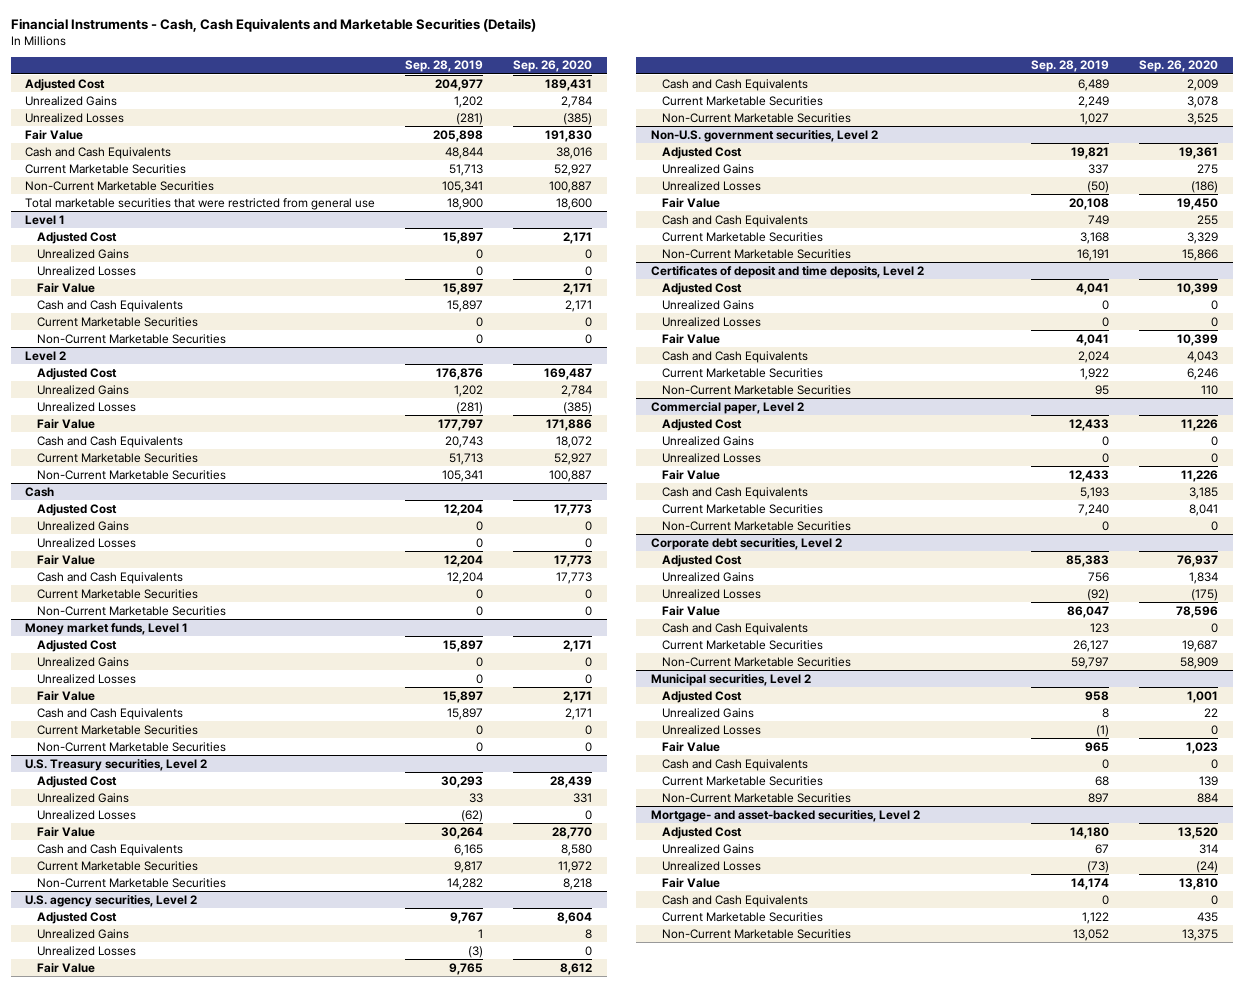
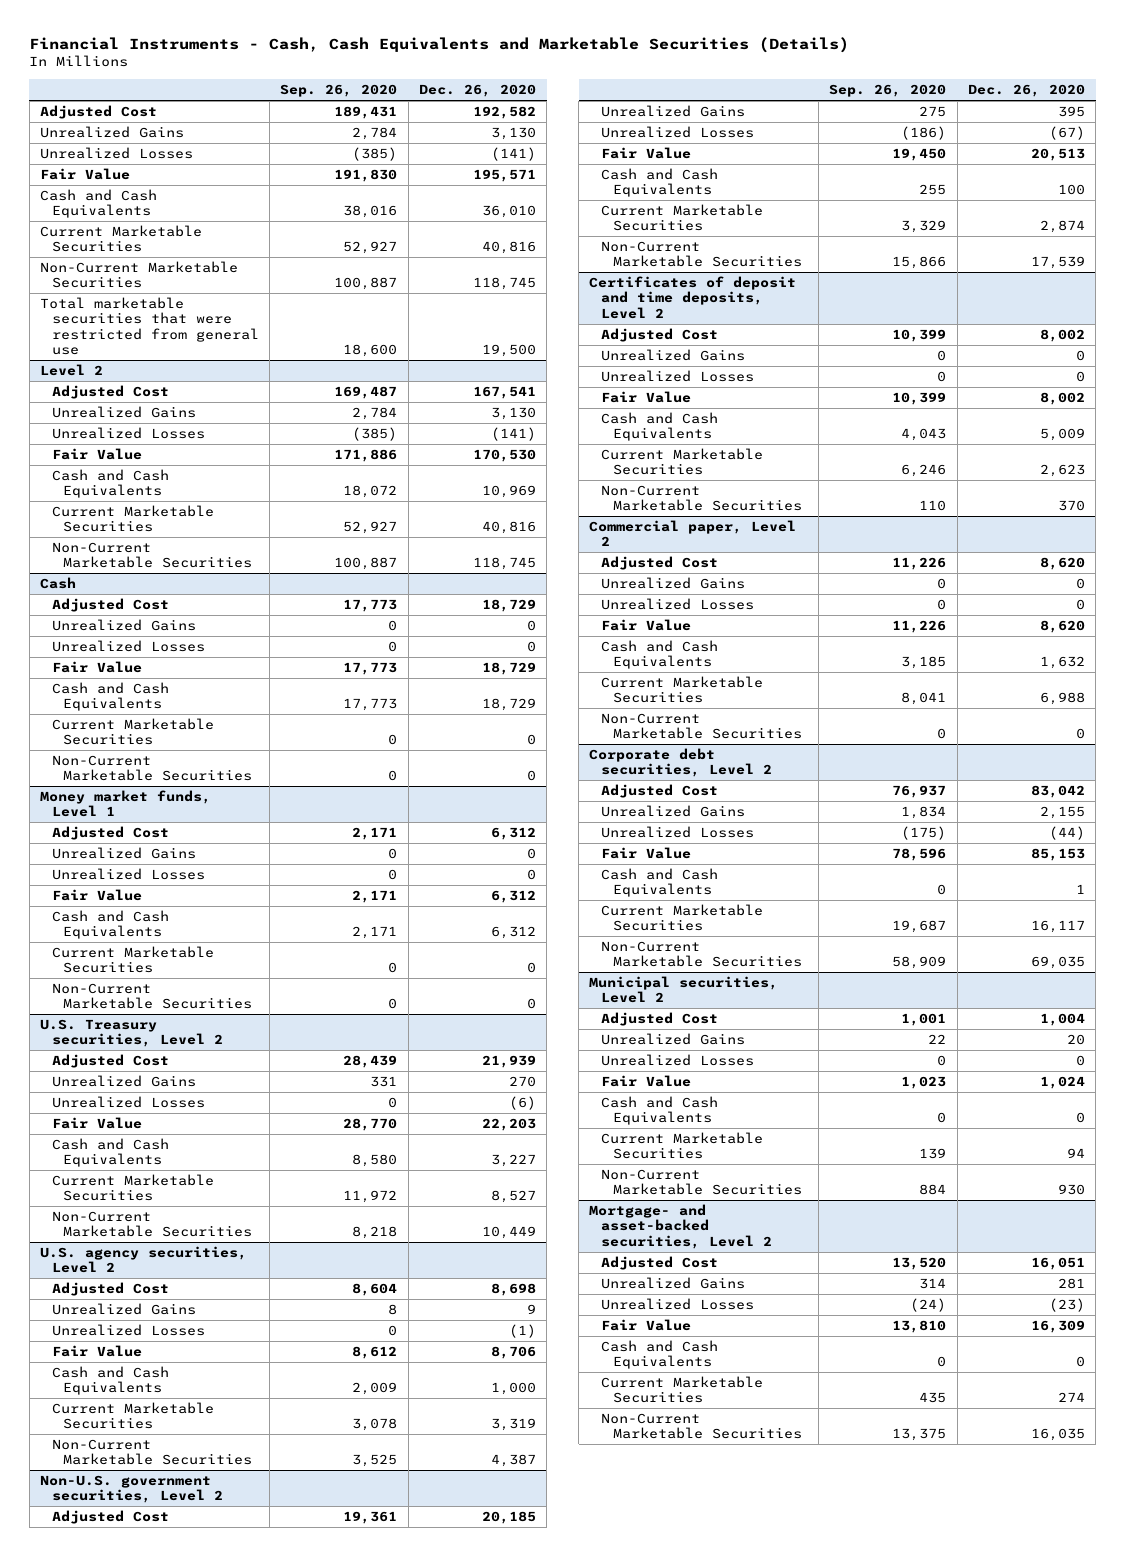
[405,60,484,73] Sep. 28, 2019 -> none
none -> [418,84,536,98] Dec. 26, 2020
[25,214,66,225] Level 1 -> none
[36,231,117,244] Adjusted Cost -> none
[36,248,129,259] Unrealized Gains -> none
[36,265,136,276] Unrealized Losses -> none
[36,282,95,293] Fair Value -> none
[36,299,183,312] Cash and Cash Equivalents -> none
[36,316,198,327] Current Marketable Securities -> none
[36,333,226,344] Non-Current Marketable Securities -> none

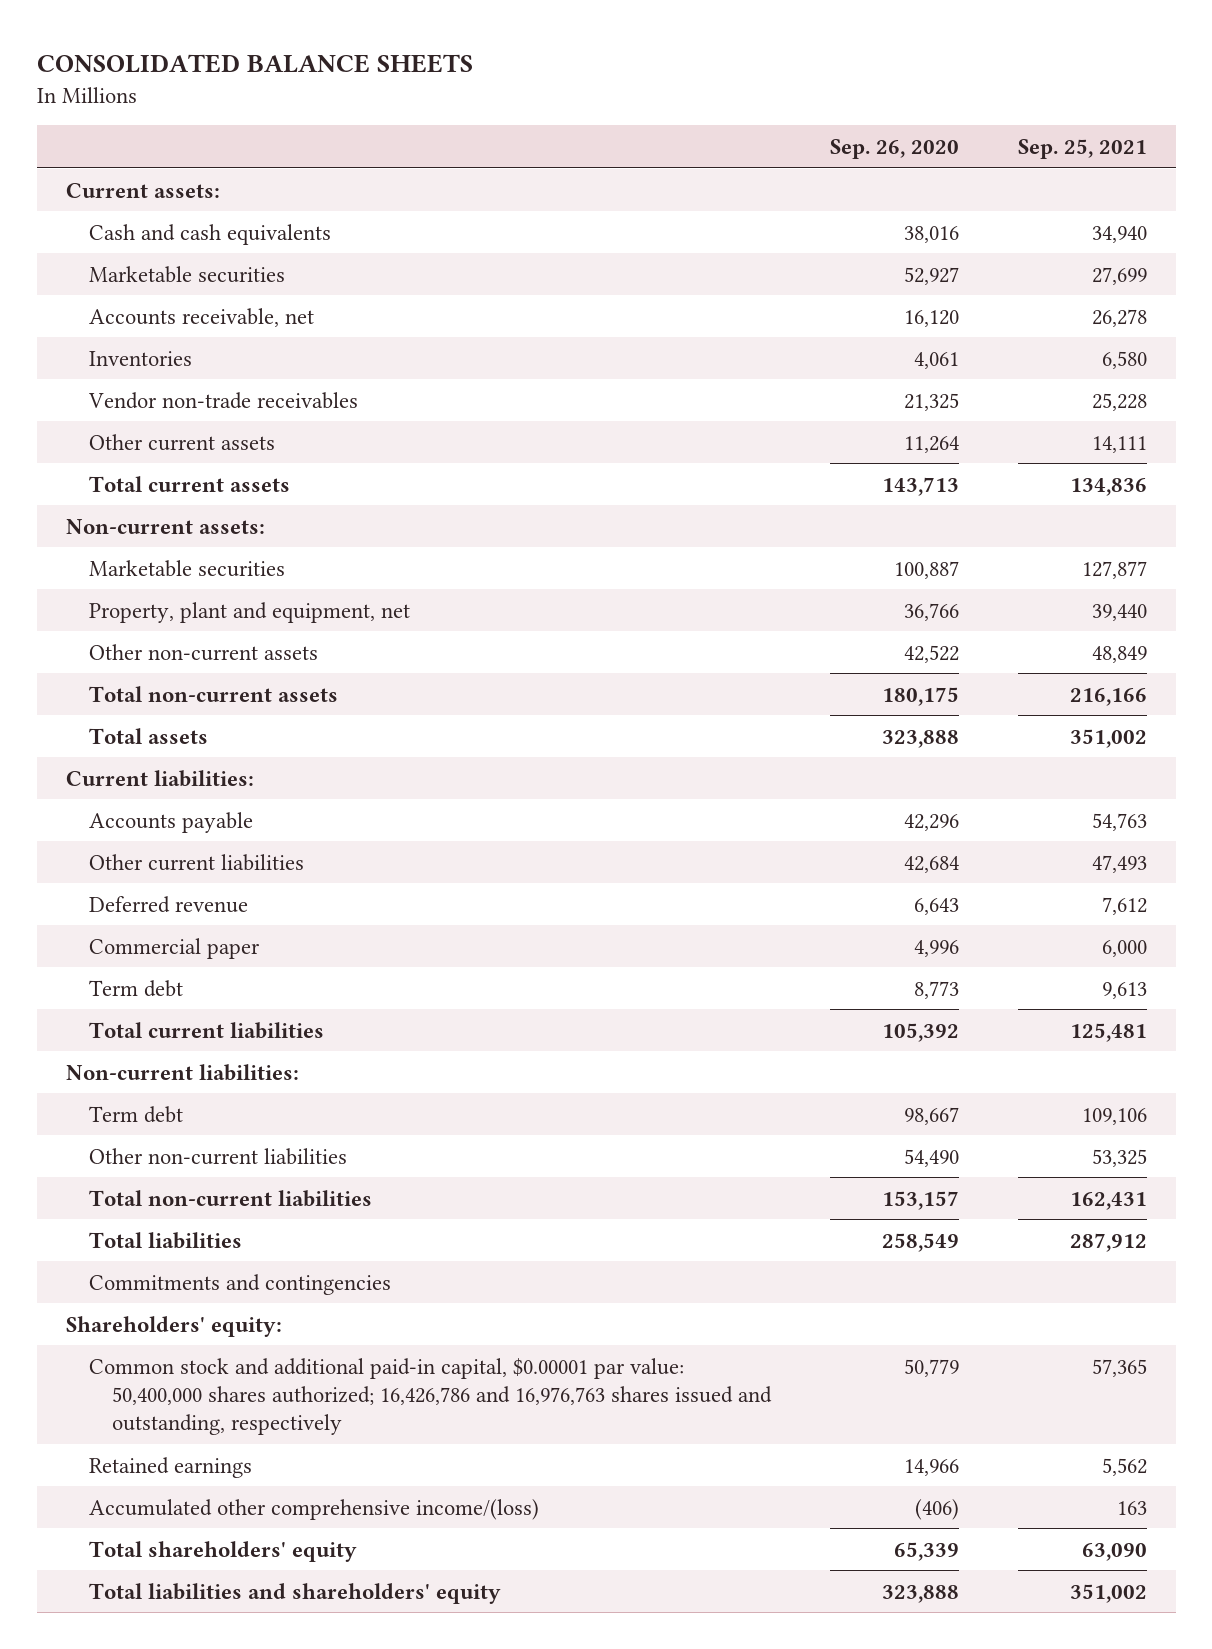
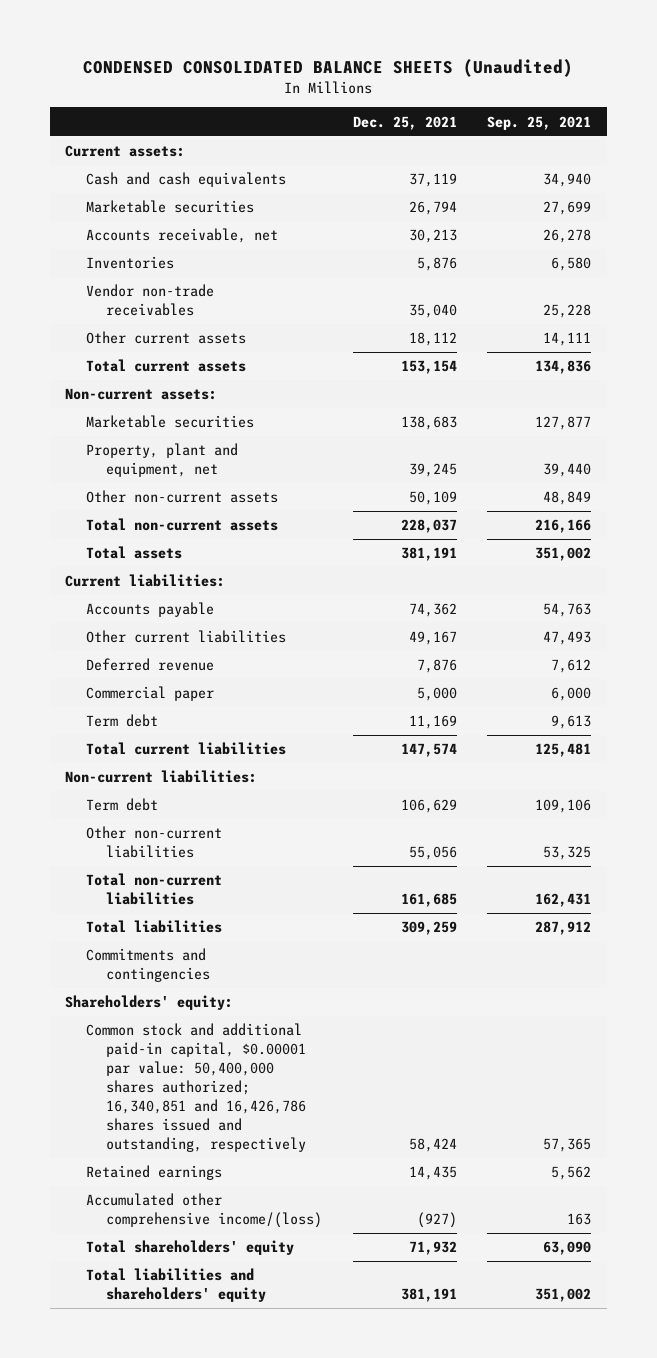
[36,53,473,73] CONSOLIDATED BALANCE SHEETS -> [83,58,574,77] CONDENSED CONSOLIDATED BALANCE SHEETS (Unaudited)
[829,138,959,159] Sep. 26, 2020 -> none
none -> [352,115,457,130] Dec. 25, 2021
[89,1357,773,1436] Common stock and additional paid-in capital, $0.00001 par value: 50,400,000 shares authorized; 16,426,786 and 16,976,763 shares issued and outstanding, respectively -> [85,1023,306,1153] Common stock and additional paid-in capital, $0.00001 par value: 50,400,000 shares authorized; 16,340,851 and 16,426,786 shares issued and outstanding, respectively

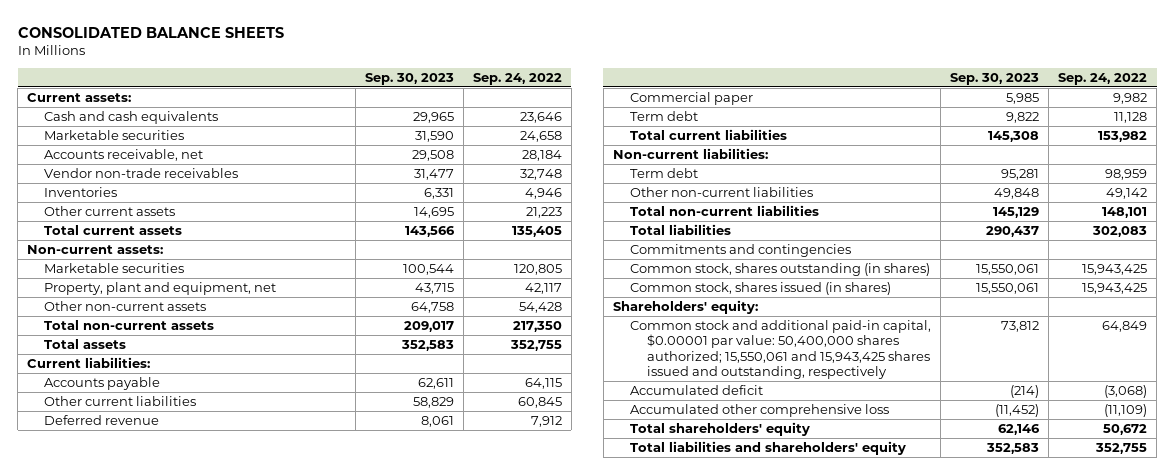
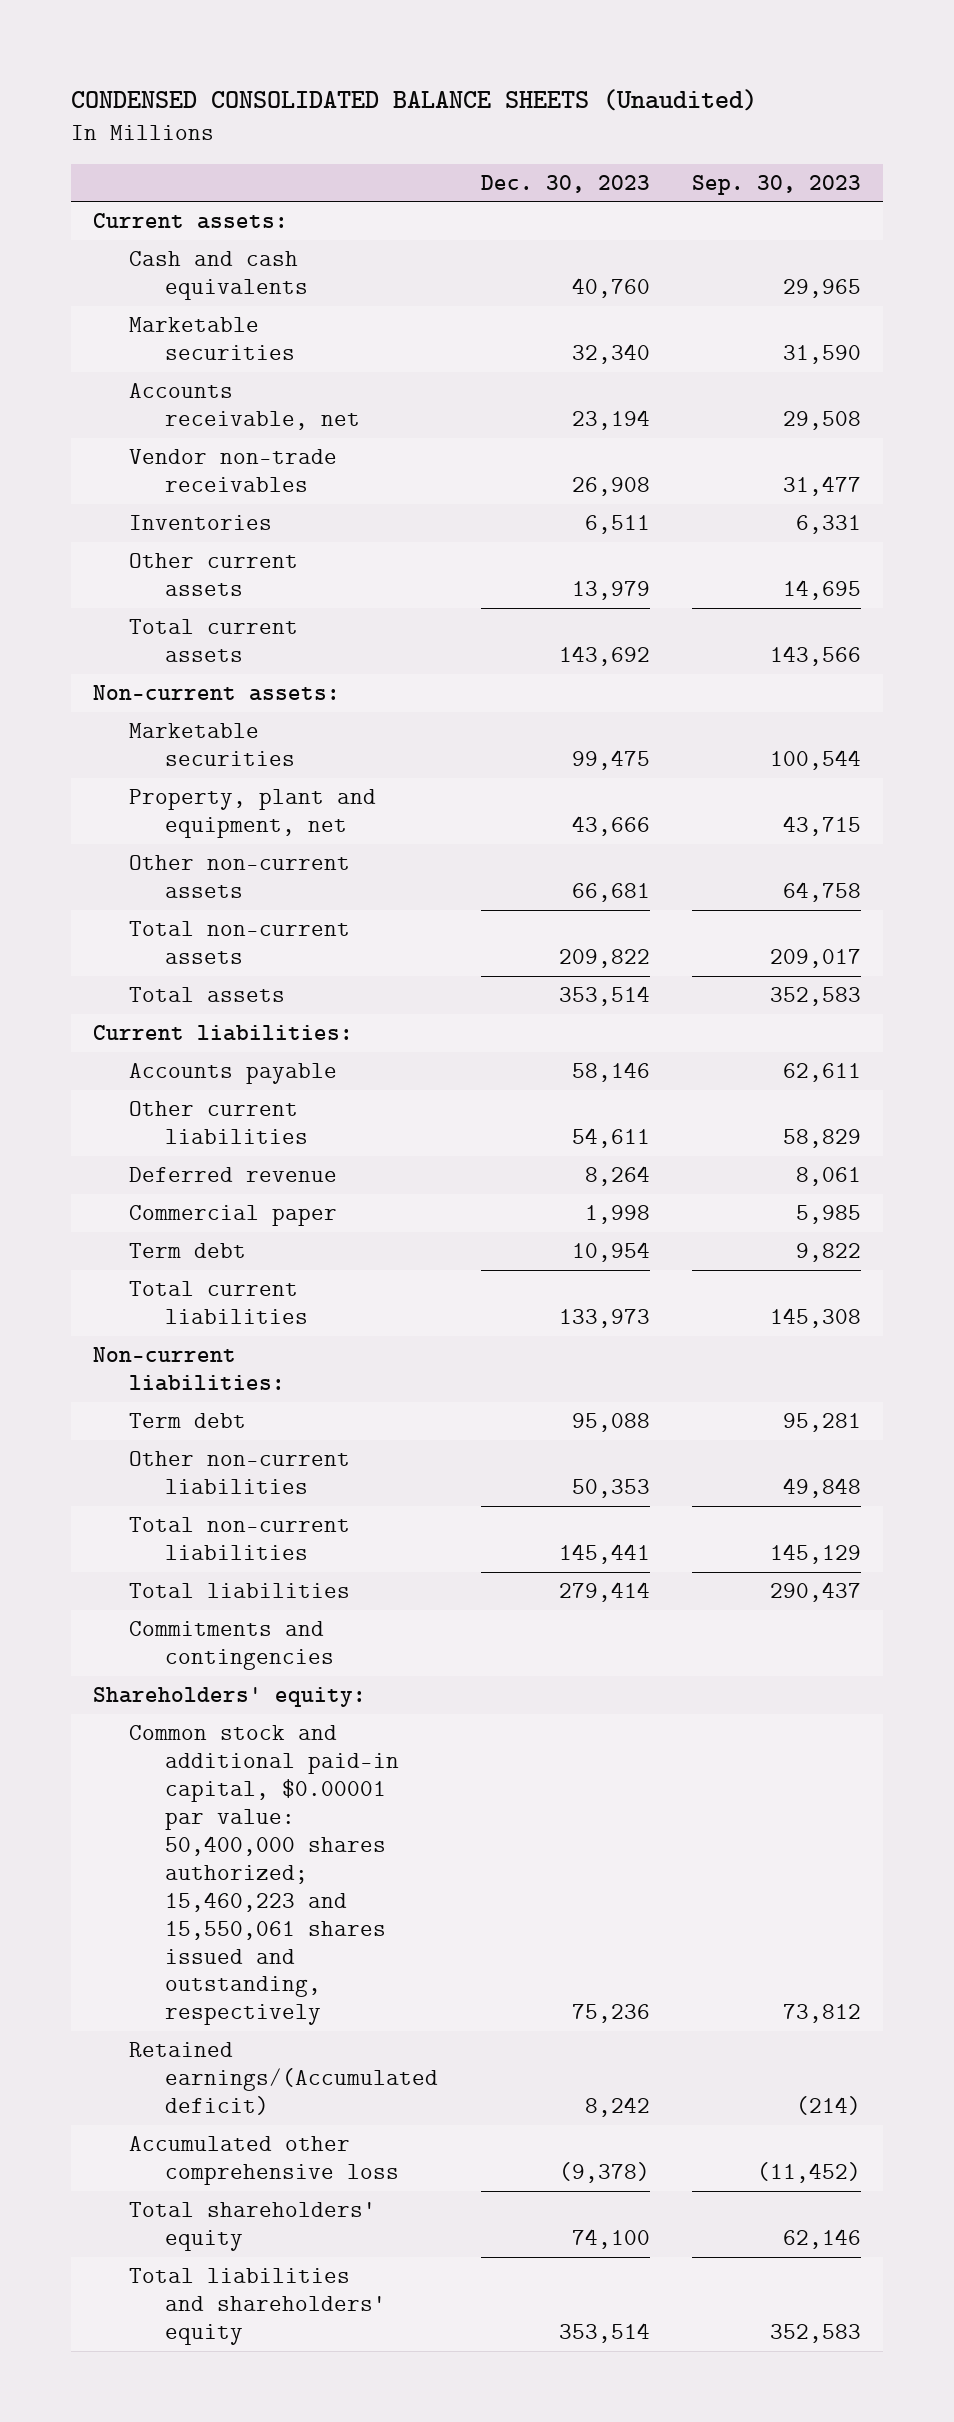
[17,26,284,38] CONSOLIDATED BALANCE SHEETS -> [71,89,758,112] CONDENSED CONSOLIDATED BALANCE SHEETS (Unaudited)
[472,72,562,85] Sep. 24, 2022 -> none
none -> [480,174,650,193] Dec. 30, 2023
[630,262,931,276] Common stock, shares outstanding (in shares) -> none
[630,281,892,295] Common stock, shares issued (in shares) -> none
[630,319,932,380] Common stock and additional paid-in capital, $0.00001 par value: 50,400,000 shares authorized; 15,550,061 and 15,943,425 shares issued and outstanding, respectively -> [128,1725,399,2026] Common stock and additional paid-in capital, $0.00001 par value: 50,400,000 shares authorized; 15,460,223 and 15,550,061 shares issued and outstanding, respectively
[630,384,764,395] Accumulated deficit -> [128,2042,438,2115] Retained earnings/(Accumulated deficit)

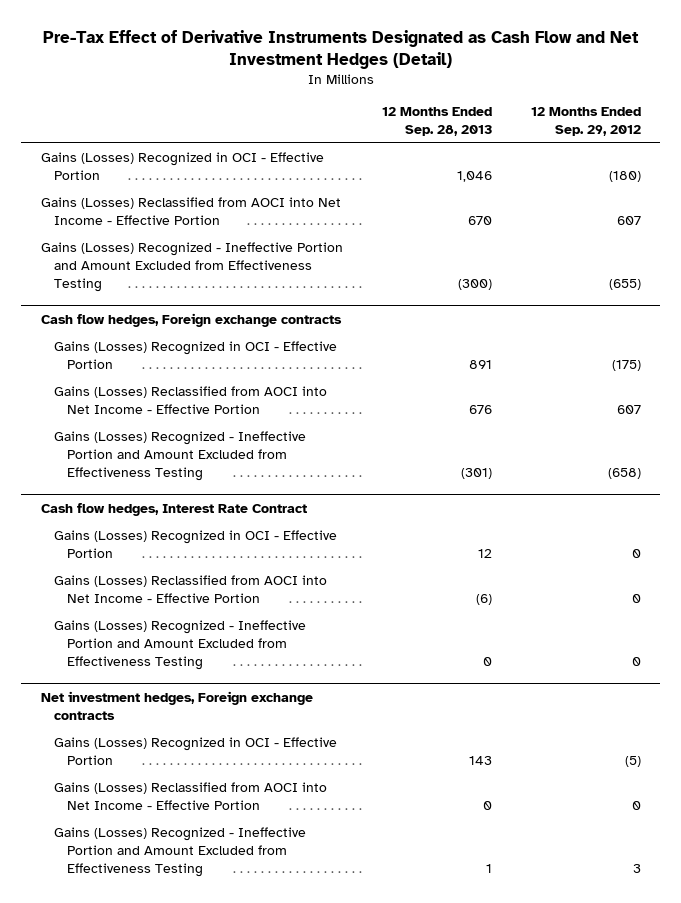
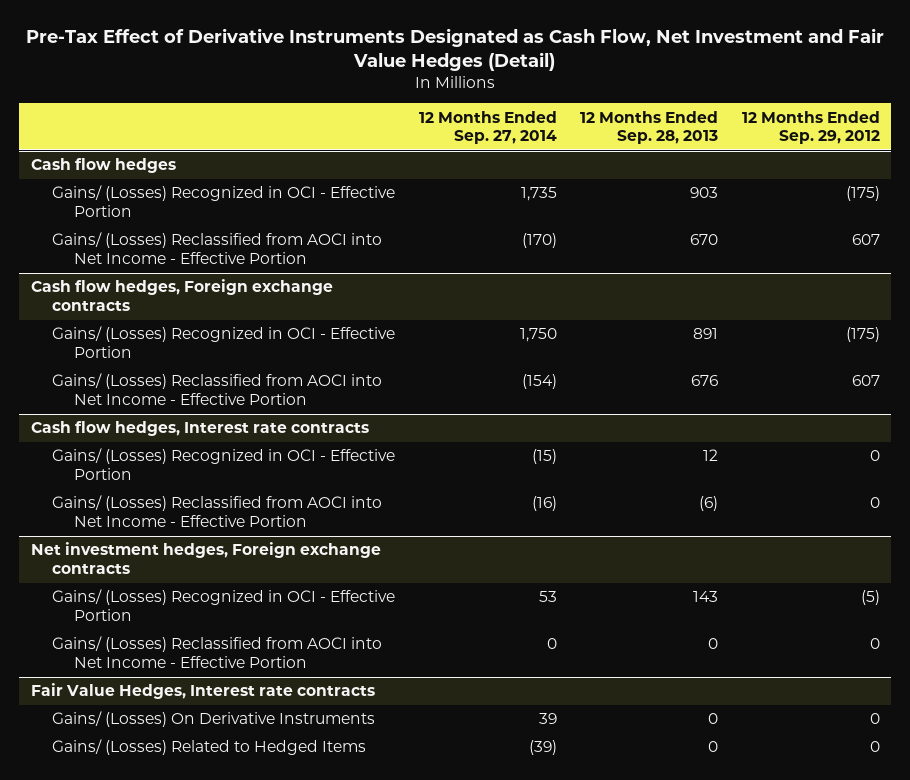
[42,30,639,70] Pre-Tax Effect of Derivative Instruments Designated as Cash Flow and Net Investment Hedges (Detail) -> [26,27,885,71] Pre-Tax Effect of Derivative Instruments Designated as Cash Flow, Net Investment and Fair Value Hedges (Detail)
none -> [418,110,557,145] 12 Months Ended Sep. 27, 2014
[40,242,343,293] Gains (Losses) Recognized - Ineffective Portion and Amount Excluded from Effectiveness Testing -> none
none -> [30,158,176,174] Cash flow hedges
[40,152,324,181] Gains (Losses) Recognized in OCI - Effective Portion -> [52,185,396,218] Gains/ (Losses) Recognized in OCI - Effective Portion
[456,171,492,183] 1,046 -> [690,187,719,199] 903
[608,171,641,183] (180) -> [845,186,880,202] (175)
[40,197,341,226] Gains (Losses) Reclassified from AOCI into Net Income - Effective Portion -> [52,232,383,265] Gains/ (Losses) Reclassified from AOCI into Net Income - Effective Portion
[53,431,306,482] Gains (Losses) Recognized - Ineffective Portion and Amount Excluded from Effectiveness Testing -> none
[53,620,306,671] Gains (Losses) Recognized - Ineffective Portion and Amount Excluded from Effectiveness Testing -> none
[53,341,337,370] Gains (Losses) Recognized in OCI - Effective Portion -> [52,326,396,359] Gains/ (Losses) Recognized in OCI - Effective Portion
[53,386,327,415] Gains (Losses) Reclassified from AOCI into Net Income - Effective Portion -> [52,373,383,406] Gains/ (Losses) Reclassified from AOCI into Net Income - Effective Portion
[40,503,307,517] Cash flow hedges, Interest Rate Contract -> [30,421,369,437] Cash flow hedges, Interest rate contracts
[53,530,337,559] Gains (Losses) Recognized in OCI - Effective Portion -> [52,448,396,481] Gains/ (Losses) Recognized in OCI - Effective Portion
[53,575,327,604] Gains (Losses) Reclassified from AOCI into Net Income - Effective Portion -> [52,495,383,528] Gains/ (Losses) Reclassified from AOCI into Net Income - Effective Portion
[53,827,306,878] Gains (Losses) Recognized - Ineffective Portion and Amount Excluded from Effectiveness Testing -> none
[53,737,337,766] Gains (Losses) Recognized in OCI - Effective Portion -> [52,589,396,622] Gains/ (Losses) Recognized in OCI - Effective Portion
[53,782,327,811] Gains (Losses) Reclassified from AOCI into Net Income - Effective Portion -> [52,636,383,669] Gains/ (Losses) Reclassified from AOCI into Net Income - Effective Portion
none -> [30,683,375,700] Fair Value Hedges, Interest rate contracts
none -> [52,711,376,728] Gains/ (Losses) On Derivative Instruments
none -> [52,739,367,756] Gains/ (Losses) Related to Hedged Items

